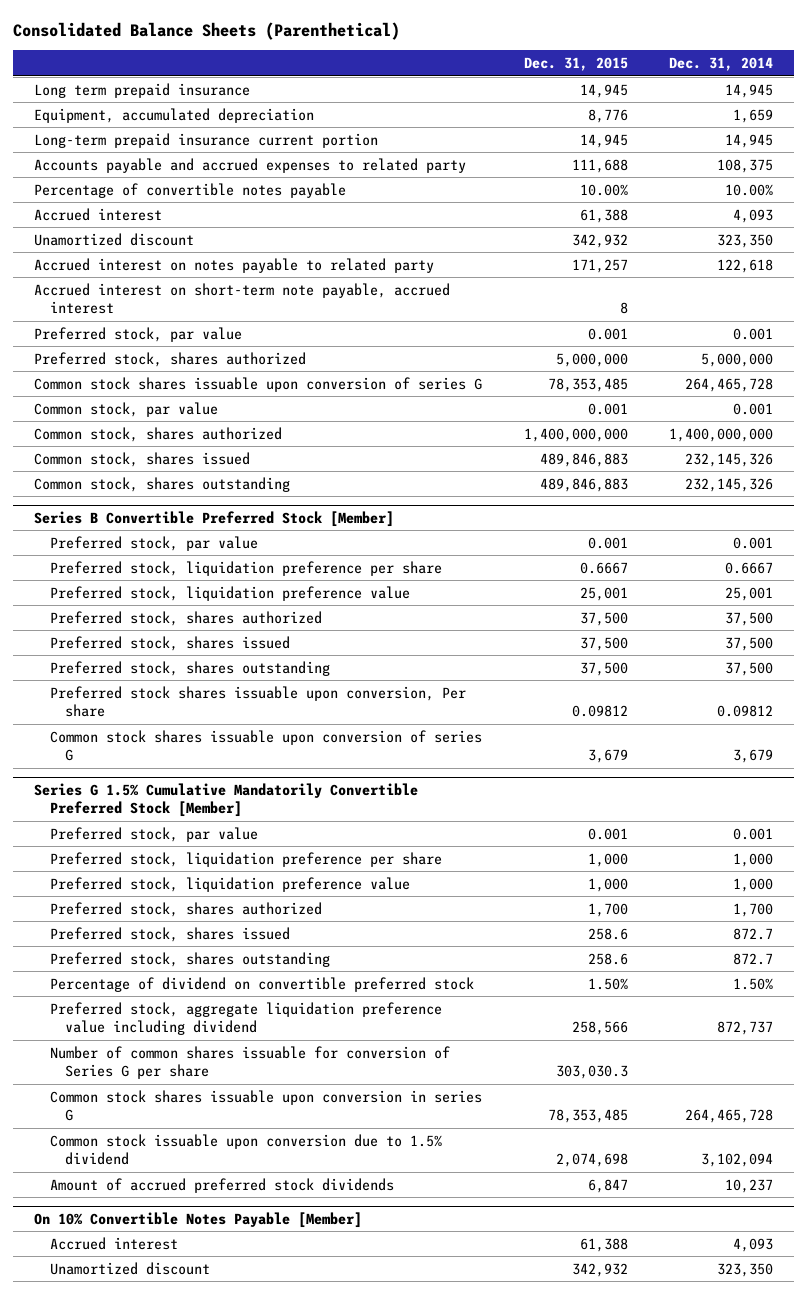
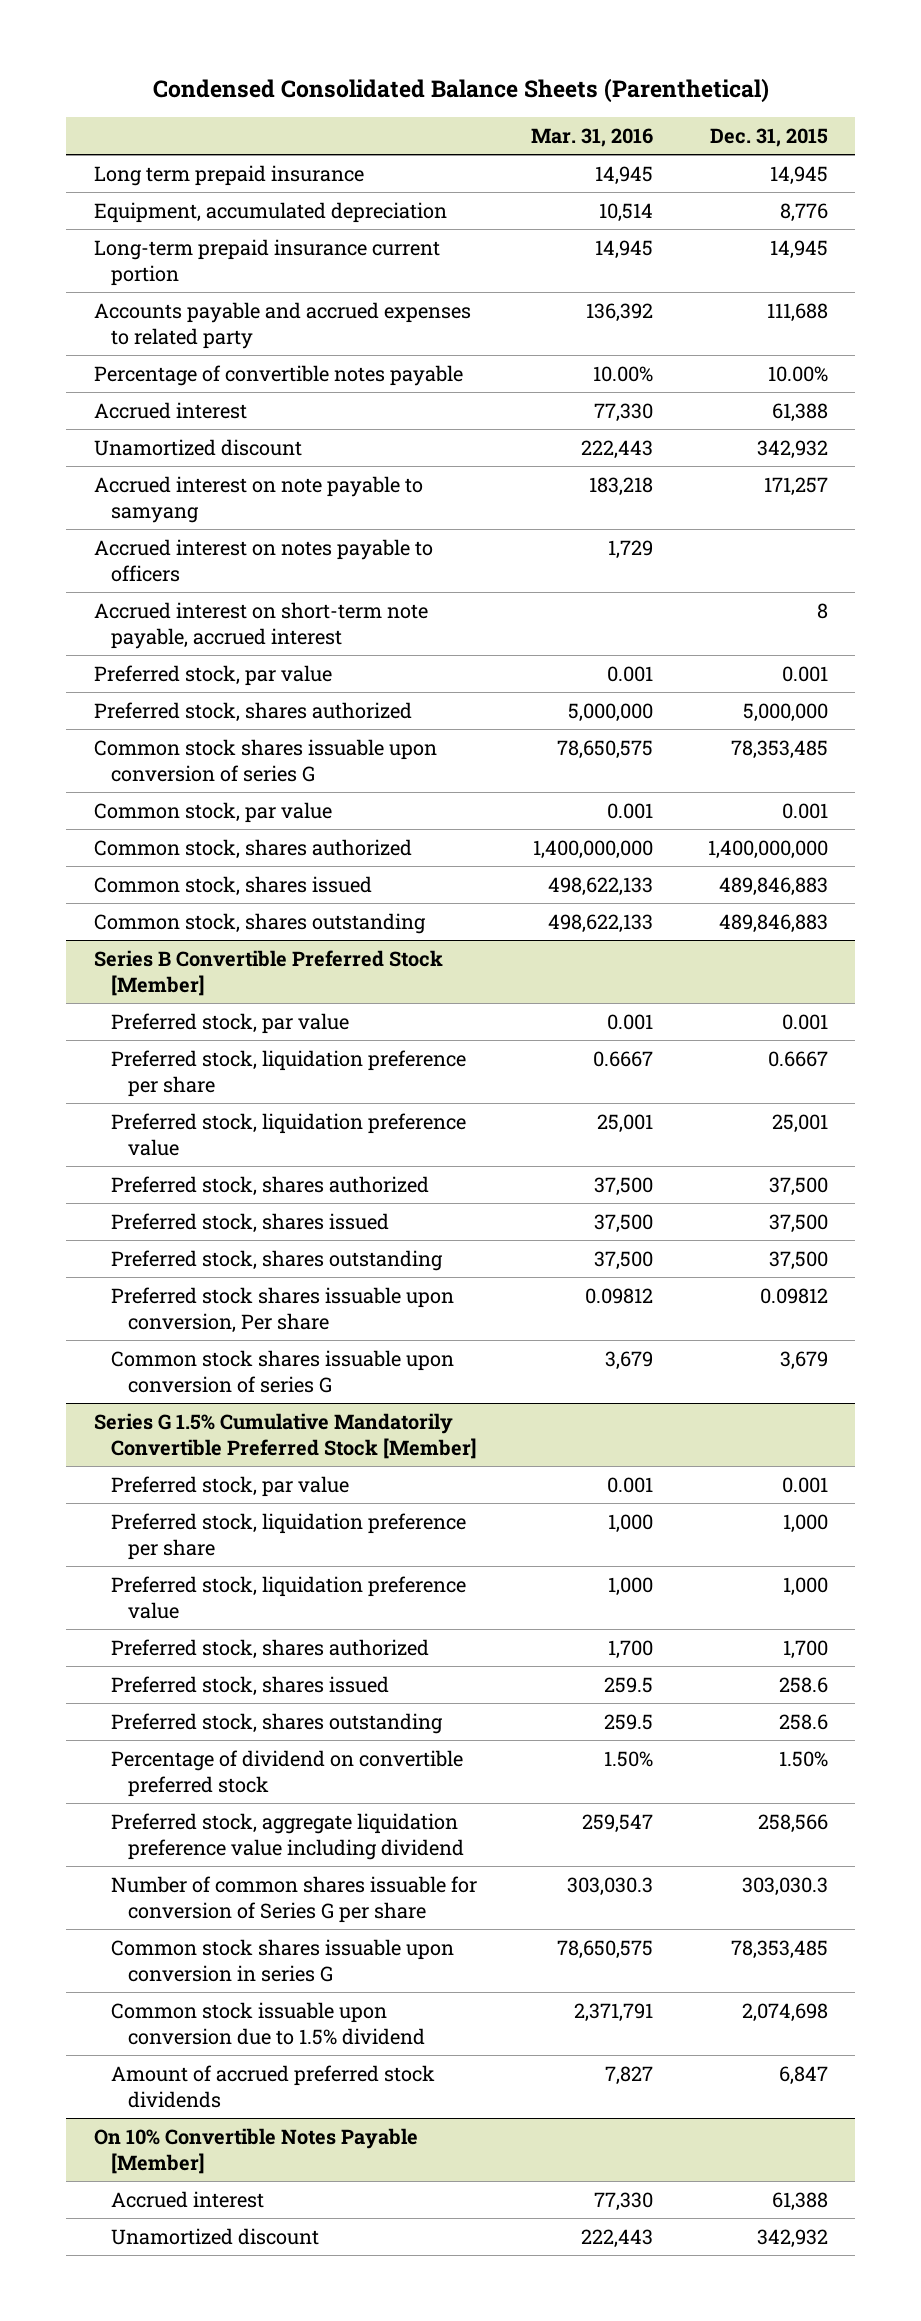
[13,21,401,40] Consolidated Balance Sheets (Parenthetical) -> [152,78,769,104] Condensed Consolidated Balance Sheets (Parenthetical)
[668,57,773,72] Dec. 31, 2014 -> none
none -> [531,127,654,147] Mar. 31, 2016
[34,257,435,273] Accrued interest on notes payable to related party -> [93,475,423,523] Accrued interest on note payable to samyang
none -> [93,538,433,582] Accrued interest on notes payable to officers

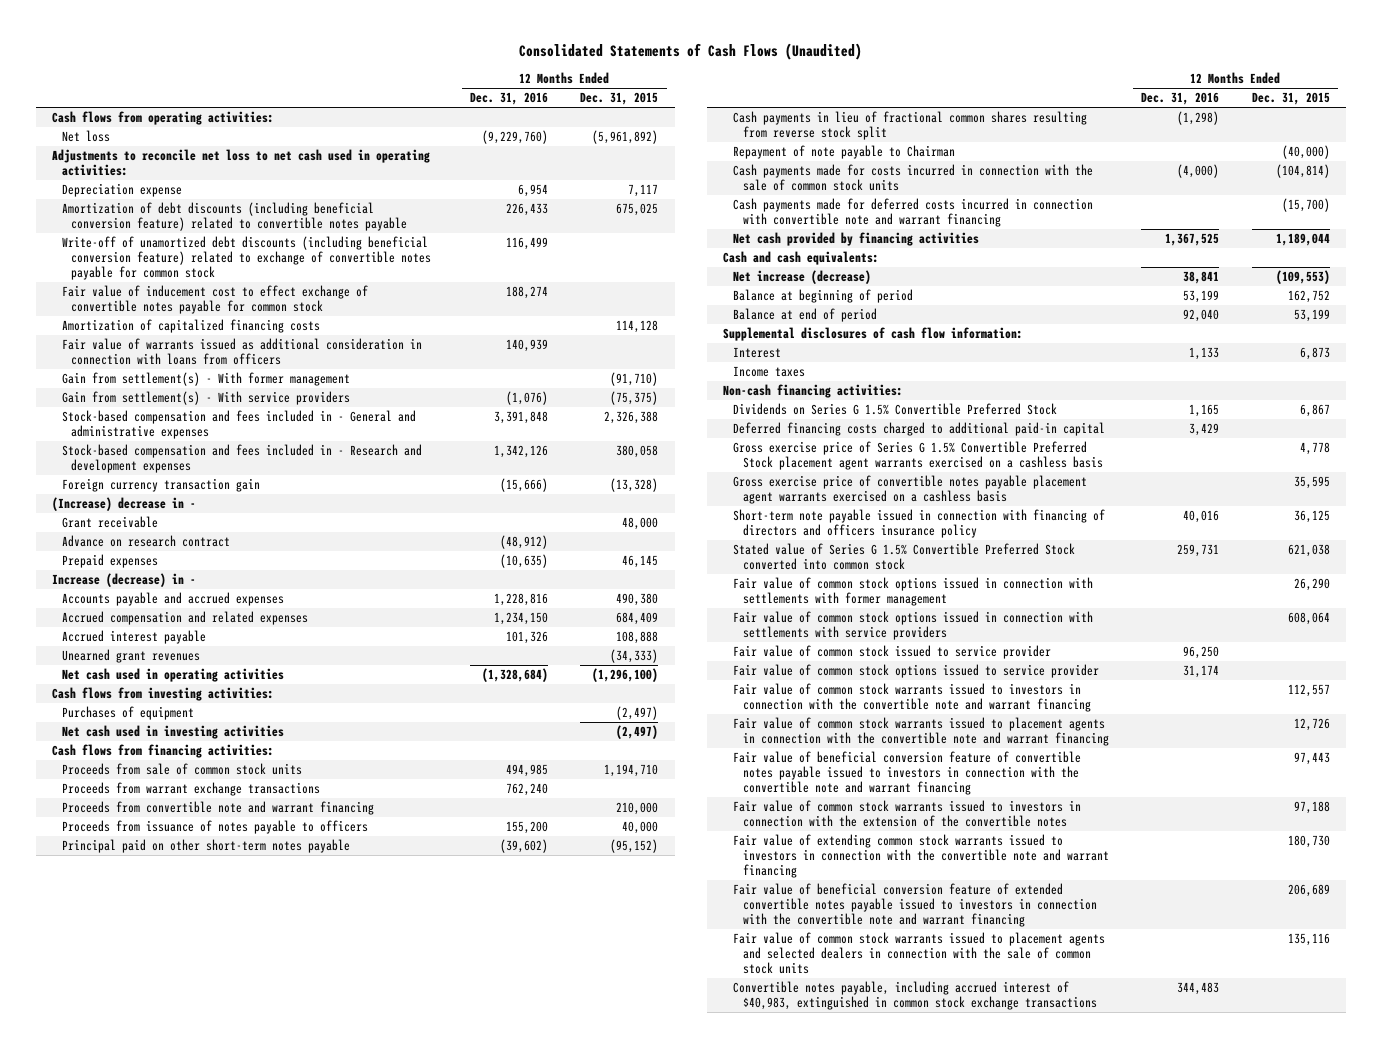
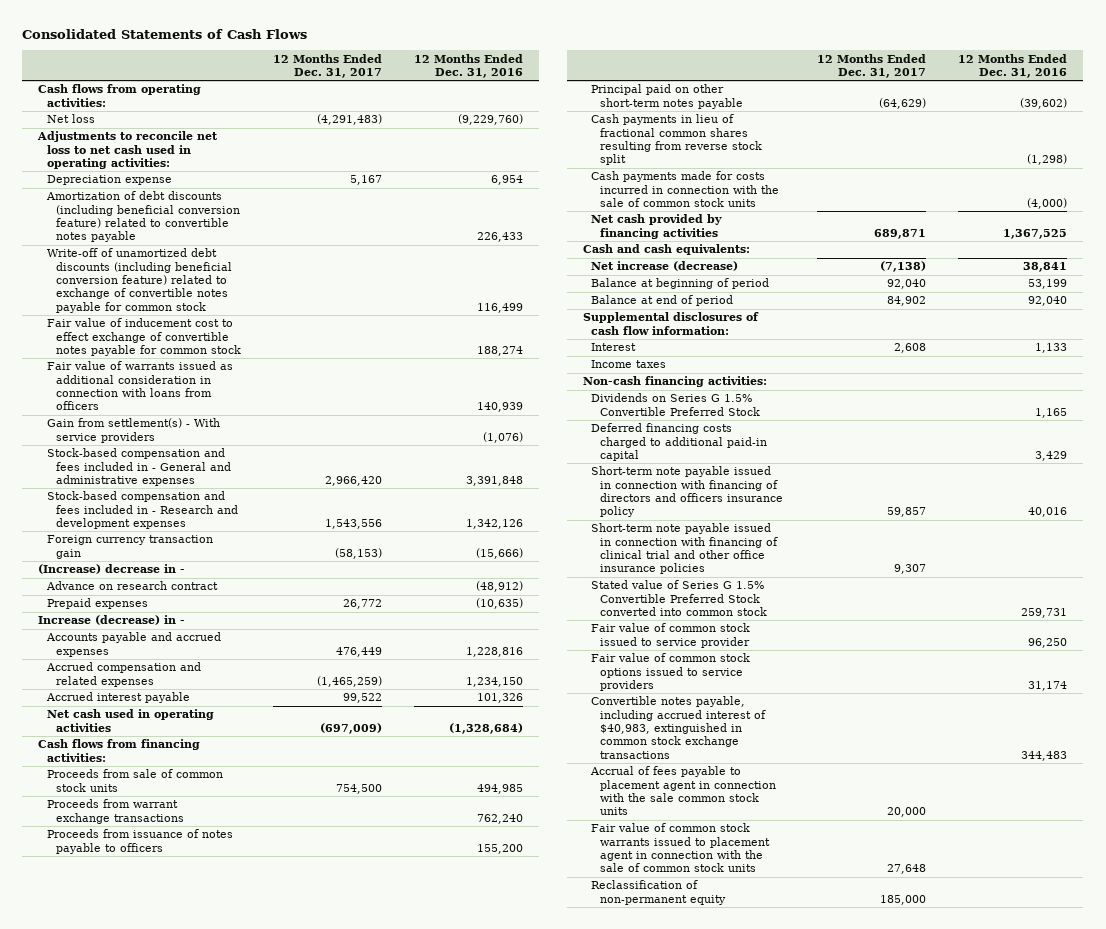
[518,43,862,61] Consolidated Statements of Cash Flows (Unaudited) -> [22,29,308,40] Consolidated Statements of Cash Flows
[580,92,659,106] Dec. 31, 2015 -> none
none -> [273,53,383,79] 12 Months Ended Dec. 31, 2017
[61,319,320,334] Amortization of capitalized financing costs -> none
[61,372,350,387] Gain from settlement(s) - With former management -> none
[61,516,158,529] Grant receivable -> none
[61,649,200,664] Unearned grant revenues -> none
[52,687,275,702] Cash flows from investing activities: -> none
[61,706,194,721] Purchases of equipment -> none
[61,725,284,740] Net cash used in investing activities -> none
[61,801,374,816] Proceeds from convertible note and warrant financing -> none
[733,145,956,160] Repayment of note payable to Chairman -> none
[733,198,1094,228] Cash payments made for deferred costs incurred in connection with convertible note and warrant financing -> none
[733,441,1103,471] Gross exercise price of Series G 1.5% Convertible Preferred Stock placement agent warrants exercised on a cashless basis -> none
[733,475,1088,505] Gross exercise price of convertible notes payable placement agent warrants exercised on a cashless basis -> none
none -> [591,523,779,575] Short-term note payable issued in connection with financing of clinical trial and other office insurance policies
[733,577,1094,607] Fair value of common stock options issued in connection with settlements with former management -> none
[733,611,1094,641] Fair value of common stock options issued in connection with settlements with service providers -> none
[733,683,1091,713] Fair value of common stock warrants issued to investors in connection with the convertible note and warrant financing -> none
[733,717,1109,747] Fair value of common stock warrants issued to placement agents in connection with the convertible note and warrant financing -> none
[733,751,1082,796] Fair value of beneficial conversion feature of convertible notes payable issued to investors in connection with the convertible note and warrant financing -> none
[733,800,1082,828] Fair value of common stock warrants issued to investors in connection with the extension of the convertible notes -> none
[733,834,1109,879] Fair value of extending common stock warrants issued to investors in connection with the convertible note and warrant financing -> none
[733,883,1097,928] Fair value of beneficial conversion feature of extended convertible notes payable issued to investors in connection with the convertible note and warrant financing -> none
[733,932,1106,975] Fair value of common stock warrants issued to placement agents and selected dealers in connection with the sale of common stock units -> none
[733,664,1100,679] Fair value of common stock options issued to service provider -> [591,653,751,692] Fair value of common stock options issued to service providers
none -> [590,766,777,816] Accrual of fees payable to placement agent in connection with the sale common stock units
none -> [591,823,771,873] Fair value of common stock warrants issued to placement agent in connection with the sale of common stock units
none -> [591,880,727,905] Reclassification of non-permanent equity

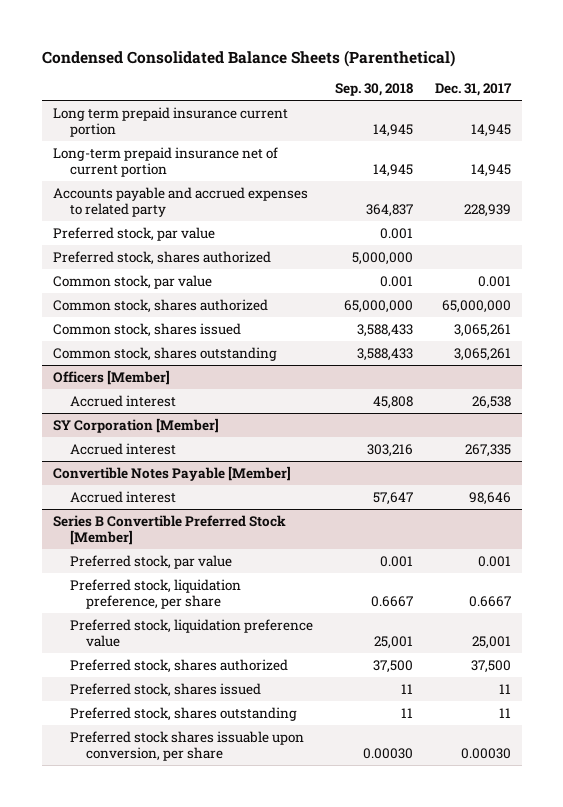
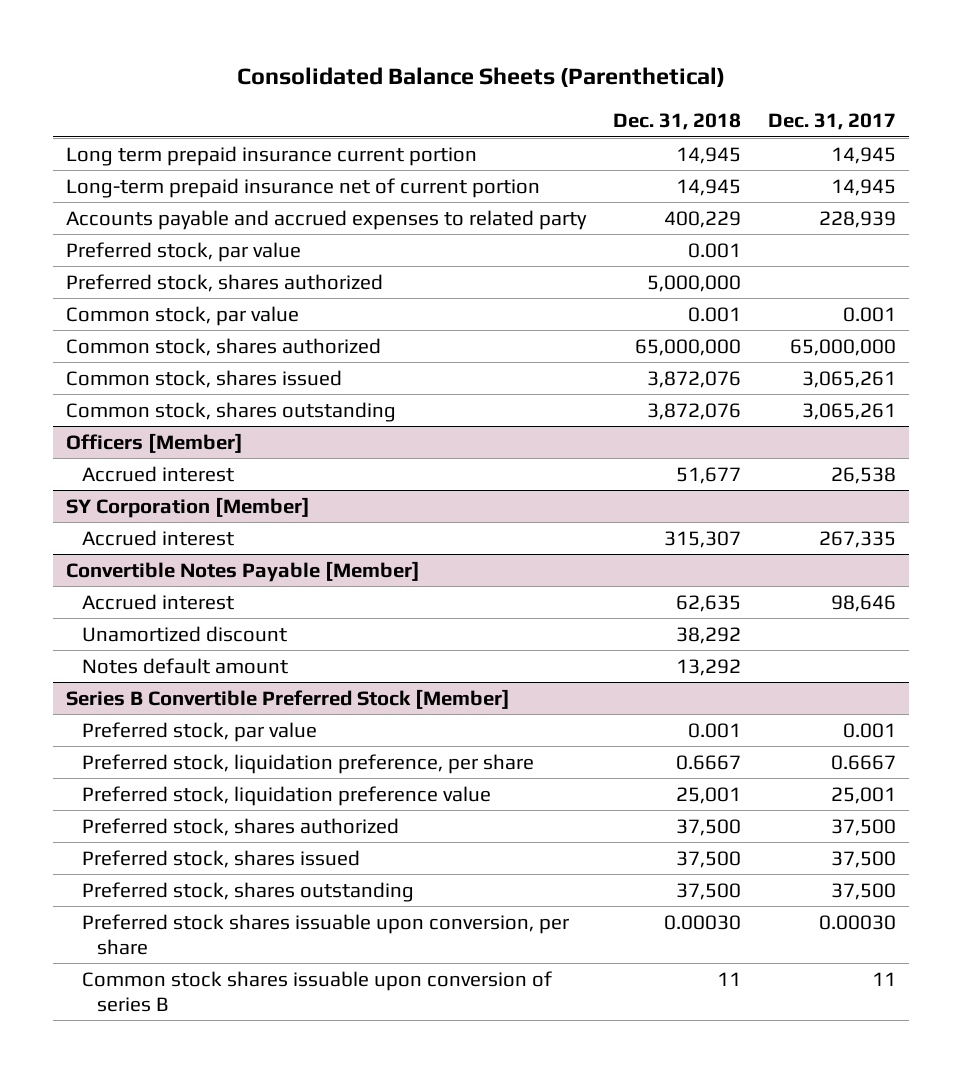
[41,49,455,67] Condensed Consolidated Balance Sheets (Parenthetical) -> [237,67,726,88] Consolidated Balance Sheets (Parenthetical)
[334,82,413,96] Sep. 30, 2018 -> none
none -> [613,113,742,131] Dec. 31, 2018
none -> [81,625,287,642] Unamortized discount
none -> [81,657,288,674] Notes default amount
[498,683,511,694] 11 -> [830,850,896,868] 37,500
[498,707,511,718] 11 -> [830,882,896,900] 37,500
none -> [81,970,552,1012] Common stock shares issuable upon conversion of series B

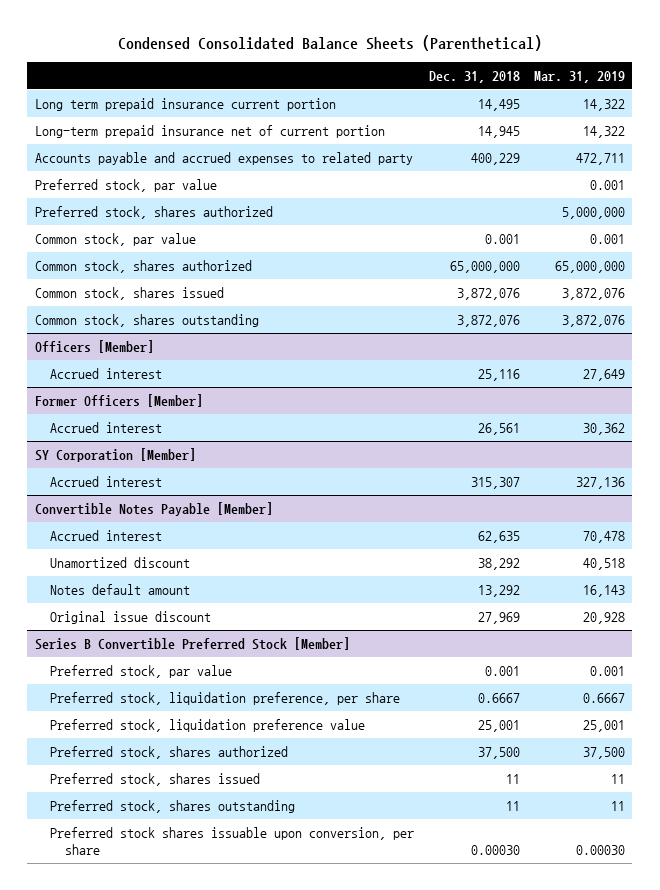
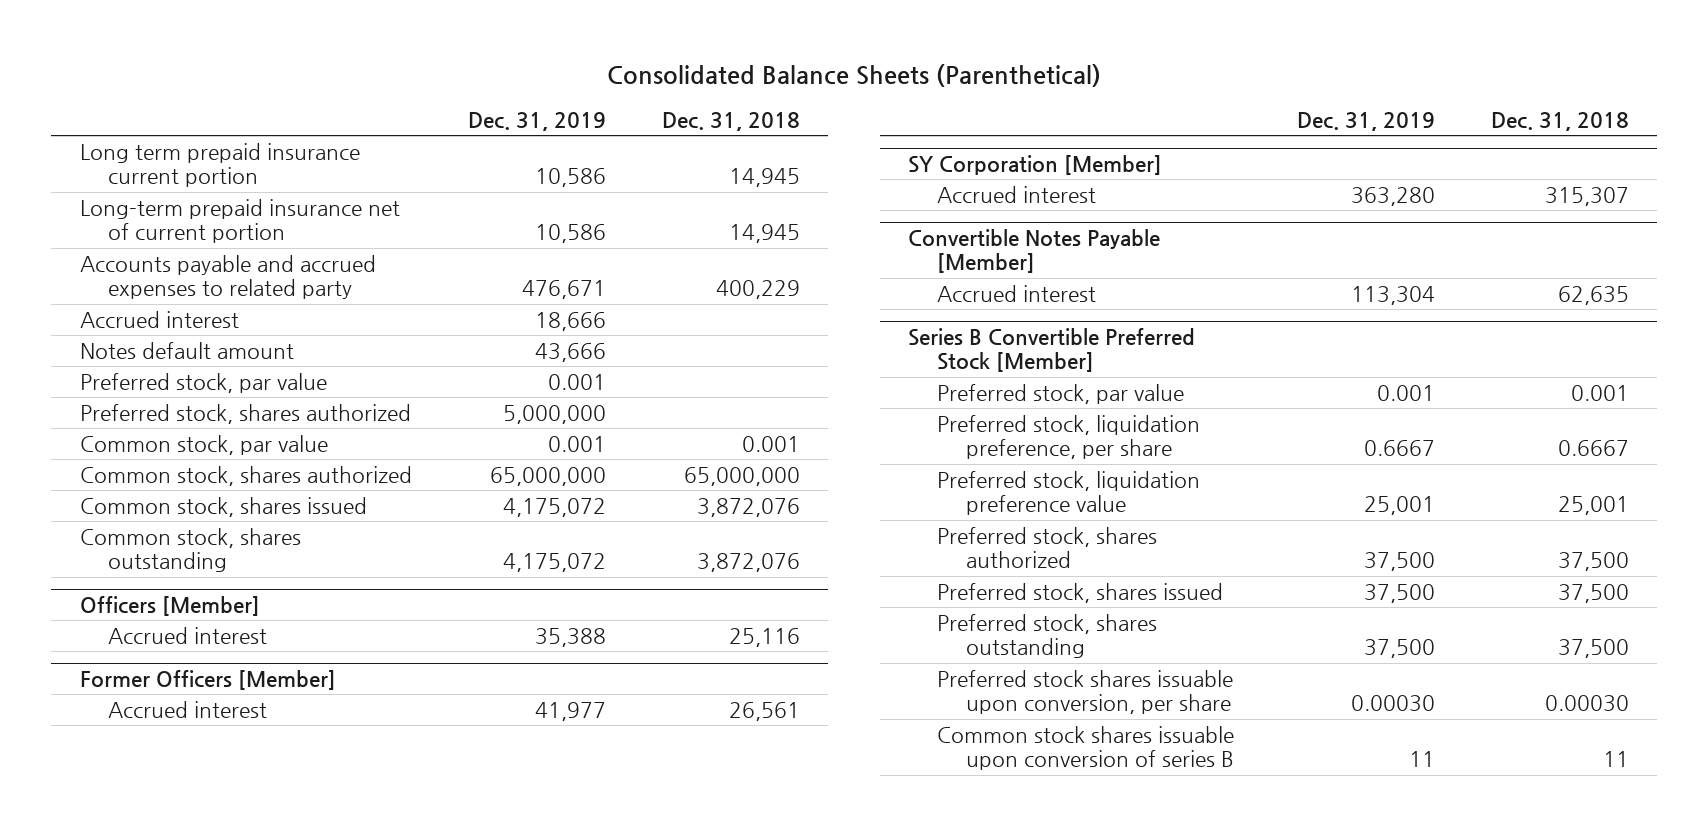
[117,35,542,52] Condensed Consolidated Balance Sheets (Parenthetical) -> [607,64,1102,88] Consolidated Balance Sheets (Parenthetical)
[534,70,626,83] Mar. 31, 2019 -> none
none -> [467,111,606,131] Dec. 31, 2019
[477,98,520,111] 14,495 -> [729,168,801,188] 14,945
none -> [79,310,239,328] Accrued interest
none -> [79,341,294,359] Notes default amount
[50,556,191,568] Unamortized discount -> none
[50,583,191,595] Notes default amount -> none
[50,610,212,624] Original issue discount -> none
[505,773,520,784] 11 -> [1557,583,1629,603] 37,500
[505,800,520,811] 11 -> [1557,639,1629,659] 37,500
none -> [937,725,1235,771] Common stock shares issuable upon conversion of series B

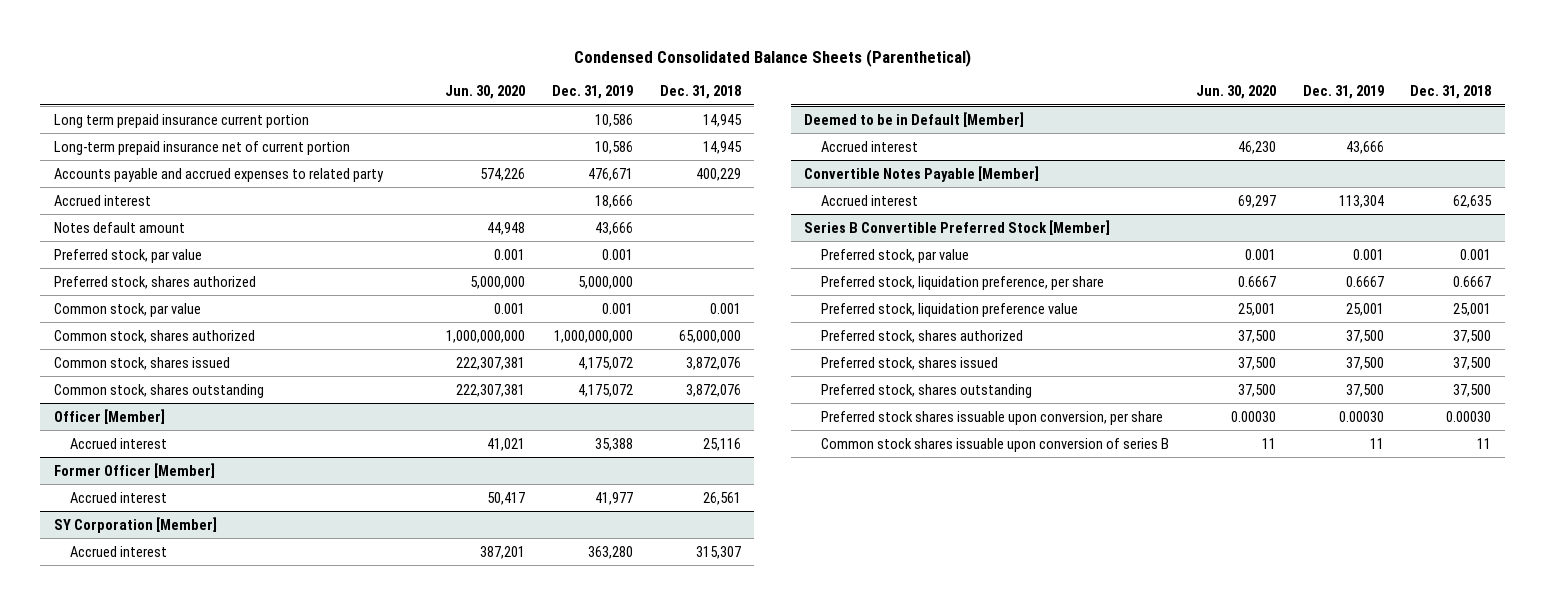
[607,64,1102,88] Consolidated Balance Sheets (Parenthetical) -> [573,48,971,67] Condensed Consolidated Balance Sheets (Parenthetical)
none -> [445,85,526,100] Jun. 30, 2020
[489,466,606,486] 65,000,000 -> [554,329,634,343] 1,000,000,000
[79,595,260,616] Officers [Member] -> [53,408,165,424] Officer [Member]
[79,669,336,690] Former Officers [Member] -> [53,462,215,478] Former Officer [Member]
none -> [804,111,1025,127] Deemed to be in Default [Member]
none -> [820,140,918,152] Accrued interest

